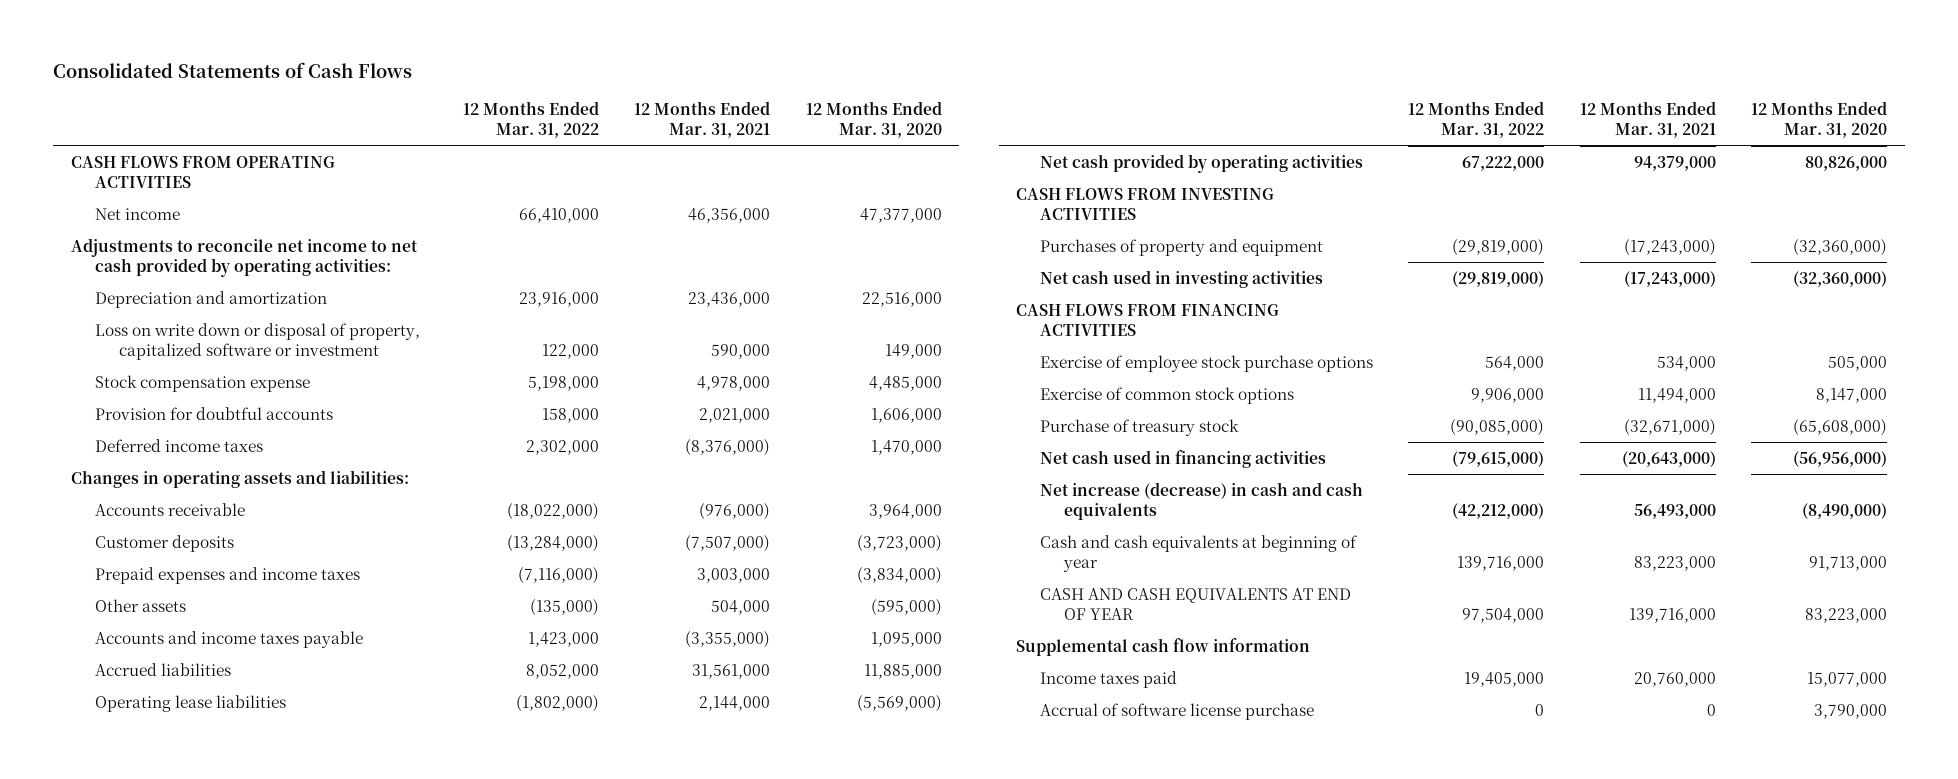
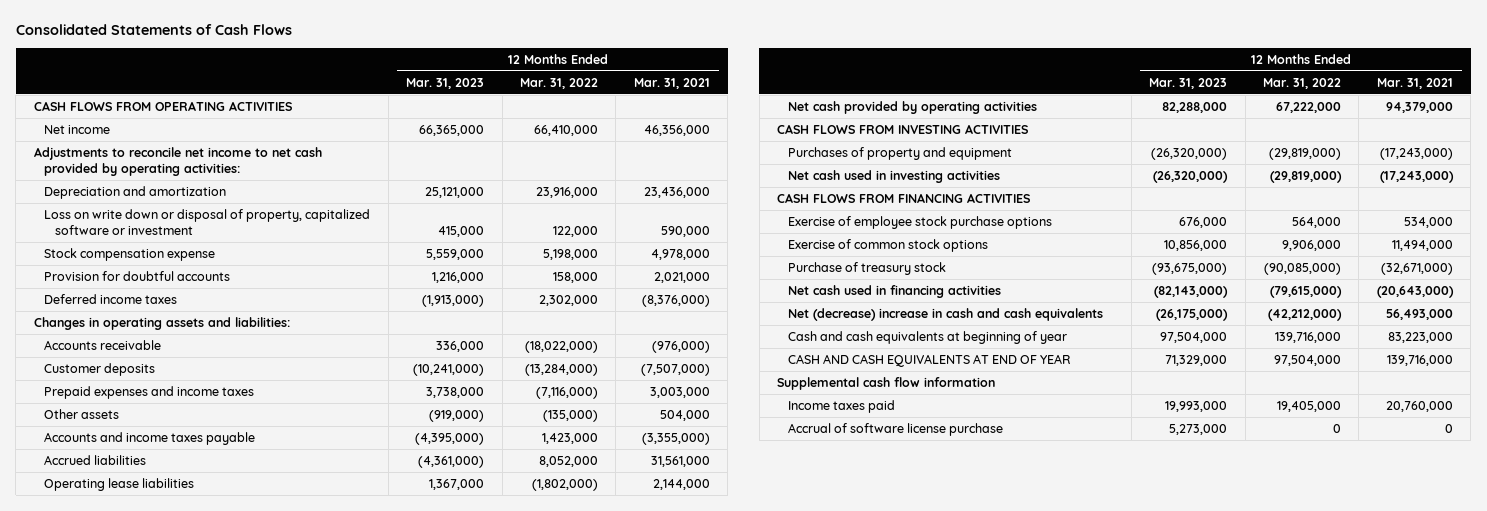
[805,101,942,139] 12 Months Ended Mar. 31, 2020 -> none
none -> [406,77,485,89] Mar. 31, 2023
[1039,481,1363,520] Net increase (decrease) in cash and cash equivalents -> [787,307,1103,321] Net (decrease) increase in cash and cash equivalents

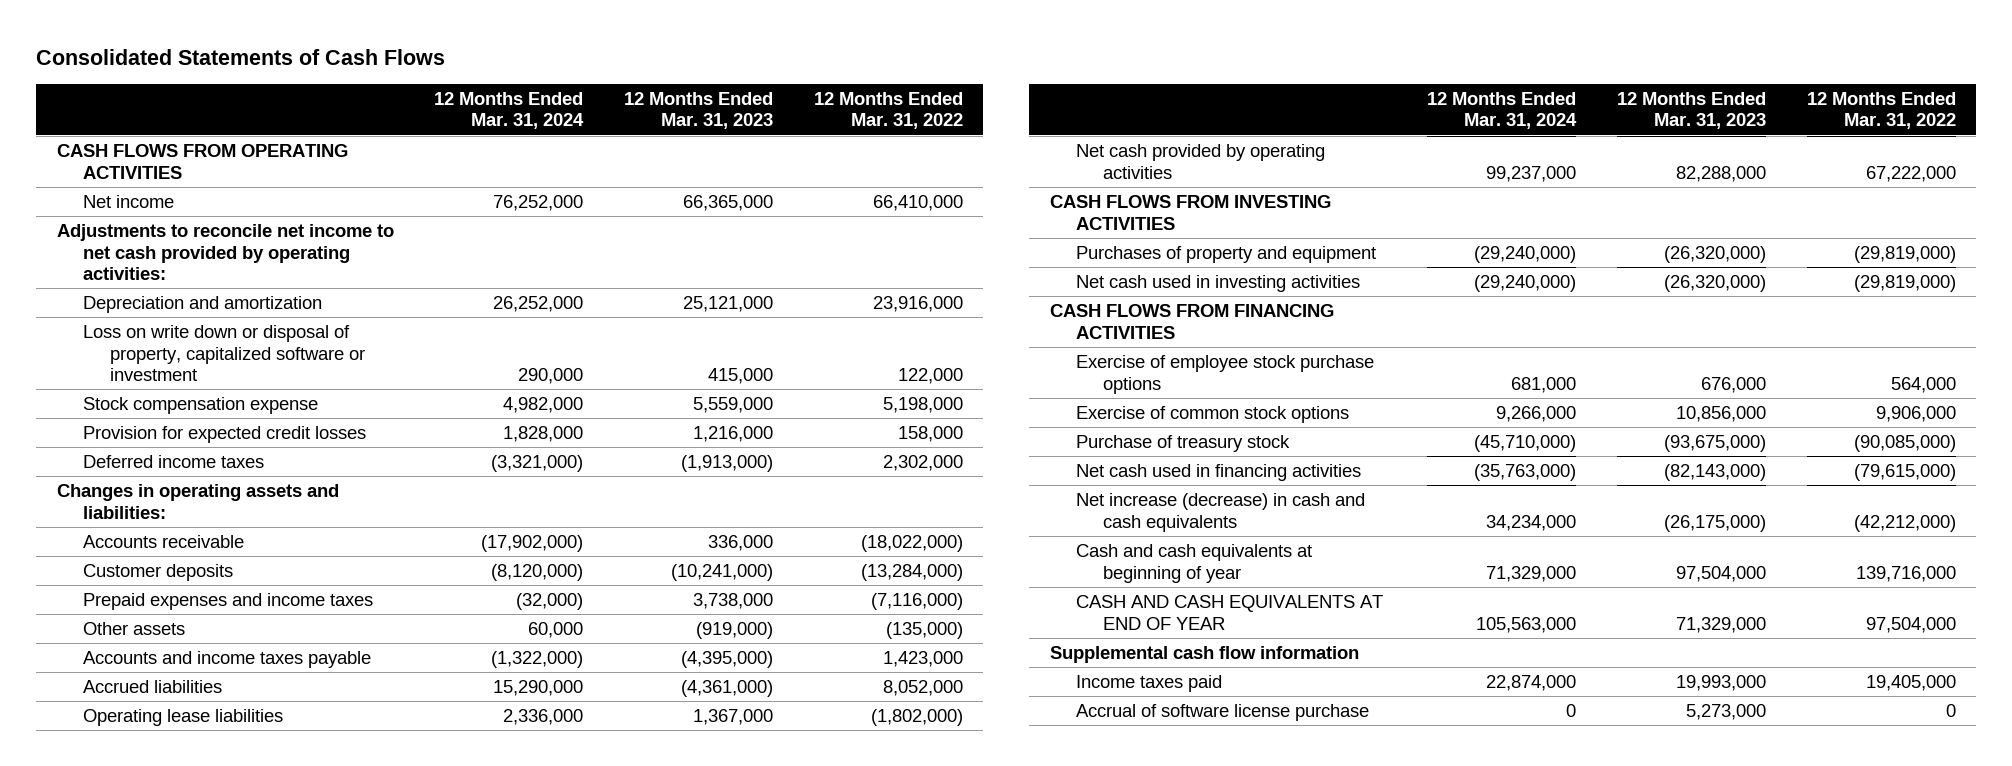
[633,77,710,89] Mar. 31, 2021 -> none
none -> [434,91,585,130] 12 Months Ended Mar. 31, 2024
[44,270,231,281] Provision for doubtful accounts -> [83,425,367,443] Provision for expected credit losses
[787,307,1103,321] Net (decrease) increase in cash and cash equivalents -> [1076,492,1366,532] Net increase (decrease) in cash and cash equivalents

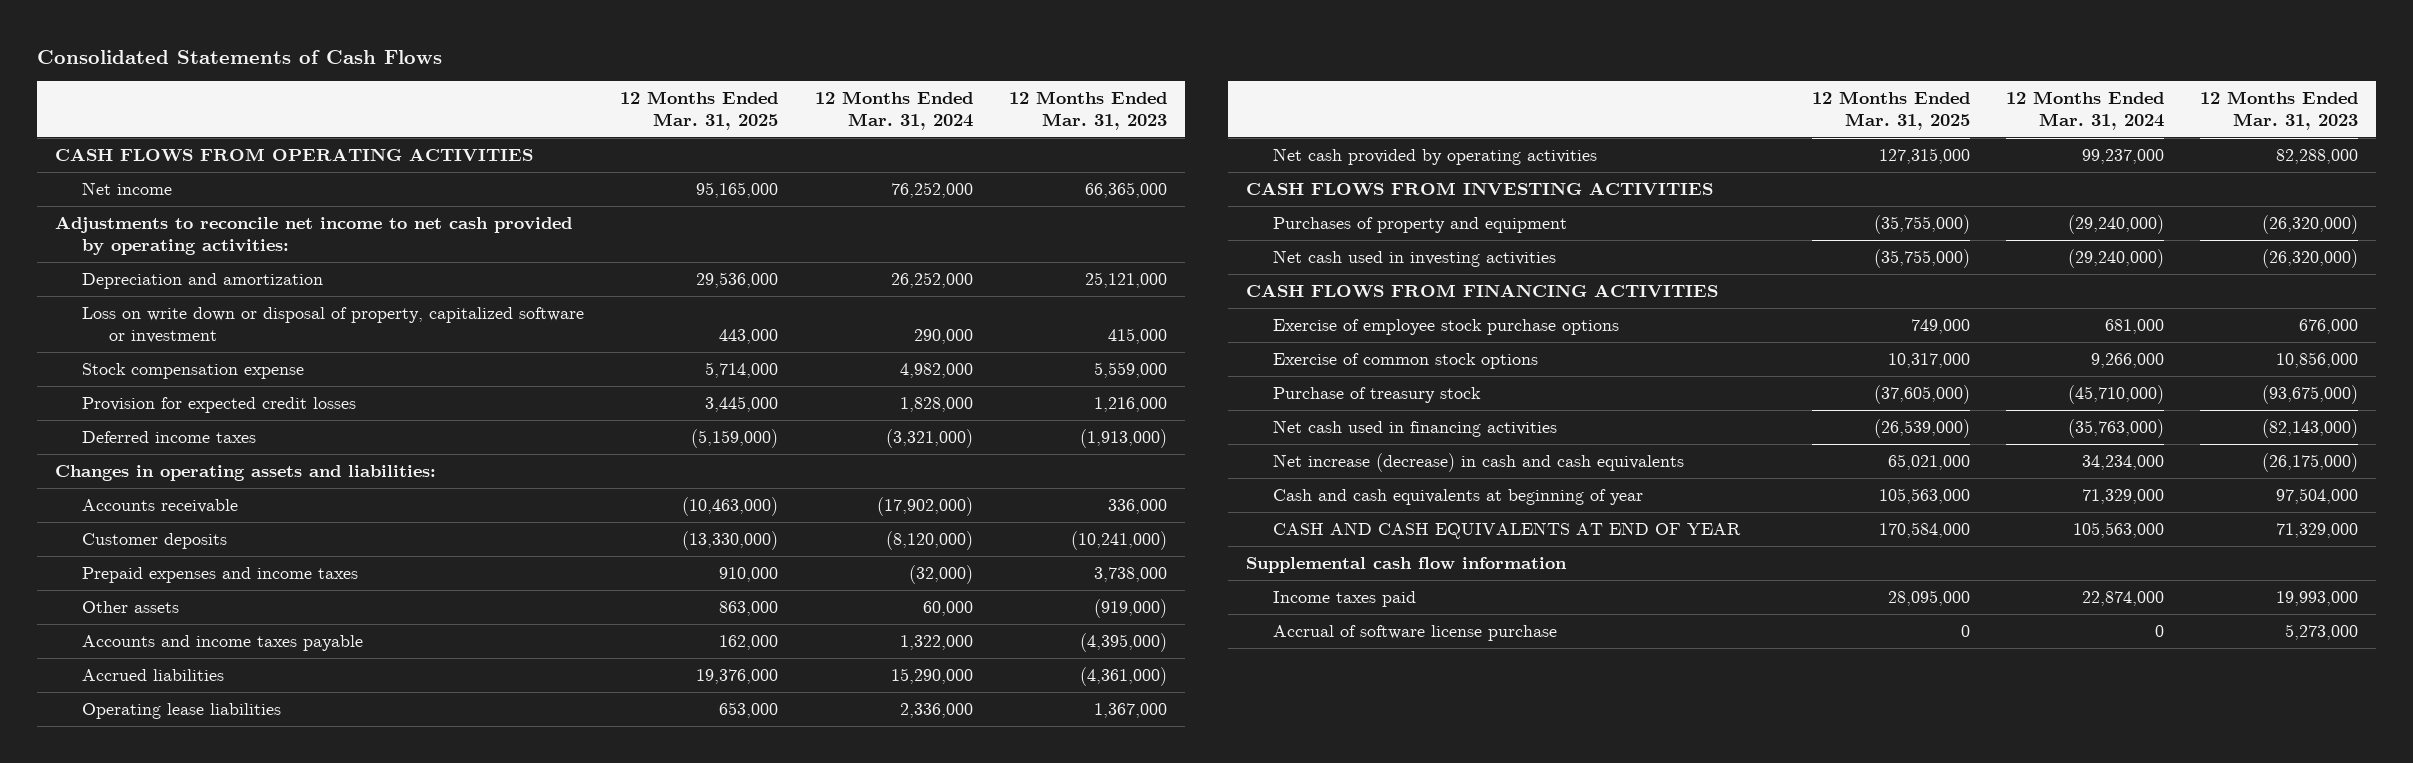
[813,91,963,130] 12 Months Ended Mar. 31, 2022 -> none
none -> [620,90,779,130] 12 Months Ended Mar. 31, 2025
[491,650,584,668] (1,322,000) -> [899,634,973,650] 1,322,000

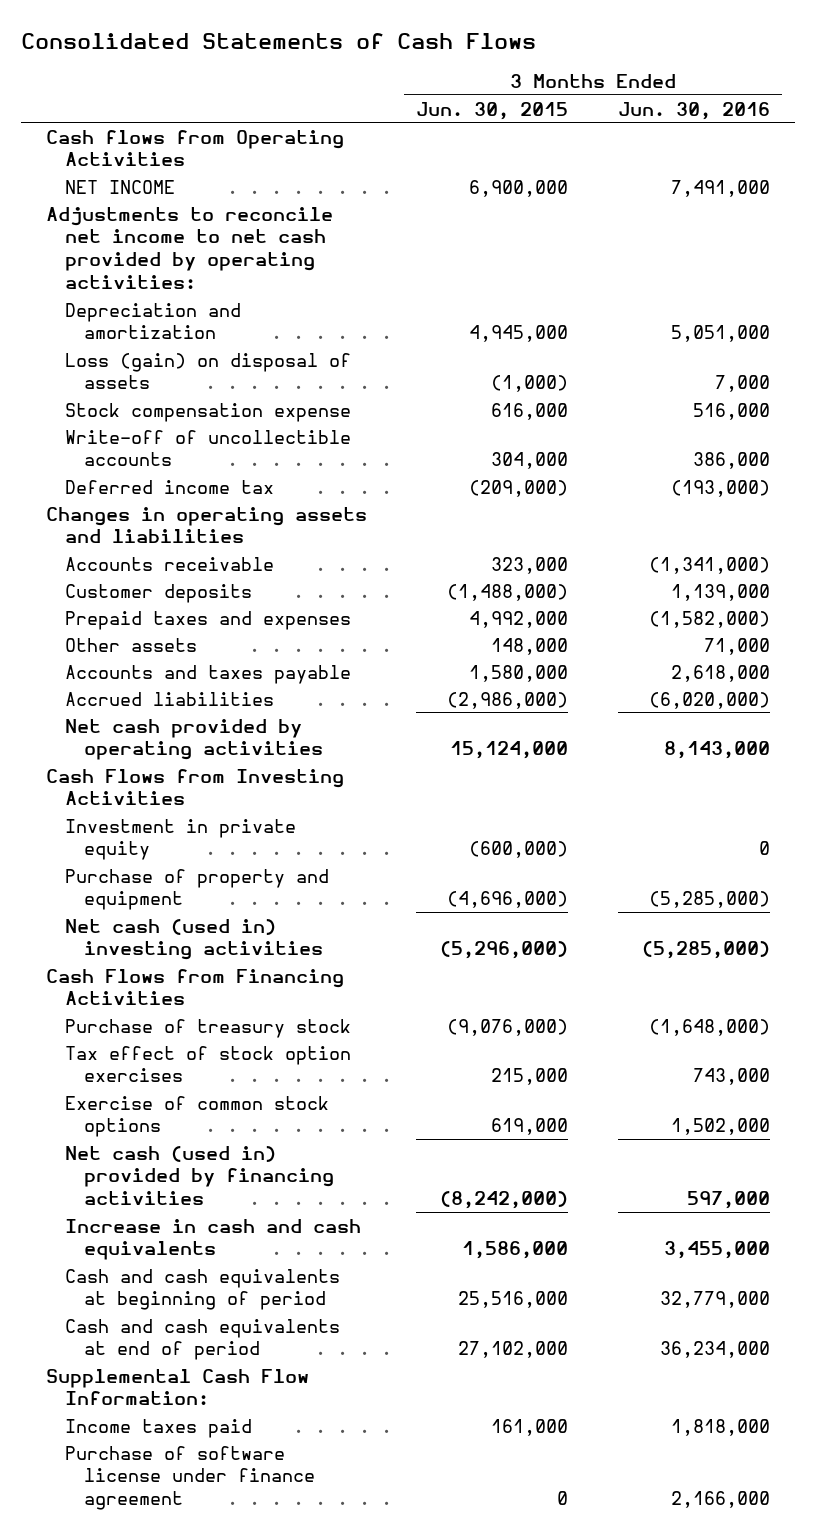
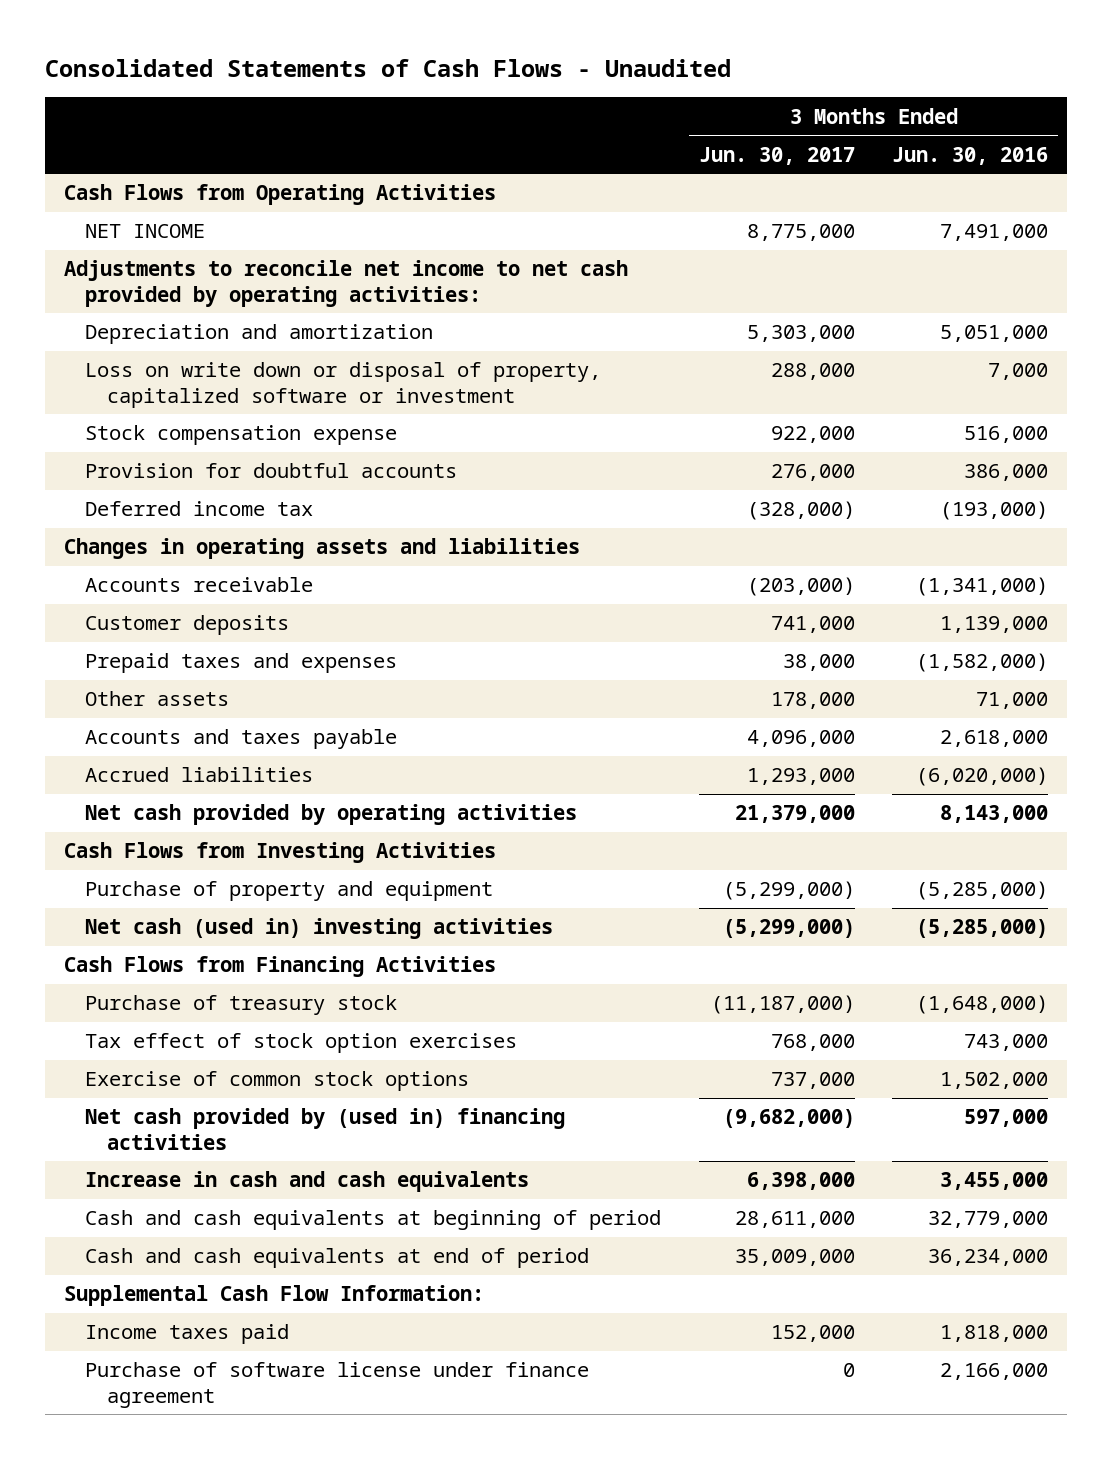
[21,33,537,50] Consolidated Statements of Cash Flows -> [44,58,731,77] Consolidated Statements of Cash Flows - Unaudited
[416,101,569,120] Jun. 30, 2015 -> none
none -> [698,146,855,165] Jun. 30, 2017
[45,129,344,167] Cash flows from Operating Activities -> [63,184,496,206] Cash Flows from Operating Activities
[64,352,351,390] Loss (gain) on disposal of assets -> [85,362,602,408] Loss on write down or disposal of property, capitalized software or investment
[64,429,351,467] Write-off of uncollectible accounts -> [85,463,458,479] Provision for doubtful accounts
[64,818,296,861] Investment in private equity -> none
[64,1145,334,1206] Net cash (used in) provided by financing activities -> [85,1108,566,1150] Net cash provided by (used in) financing activities

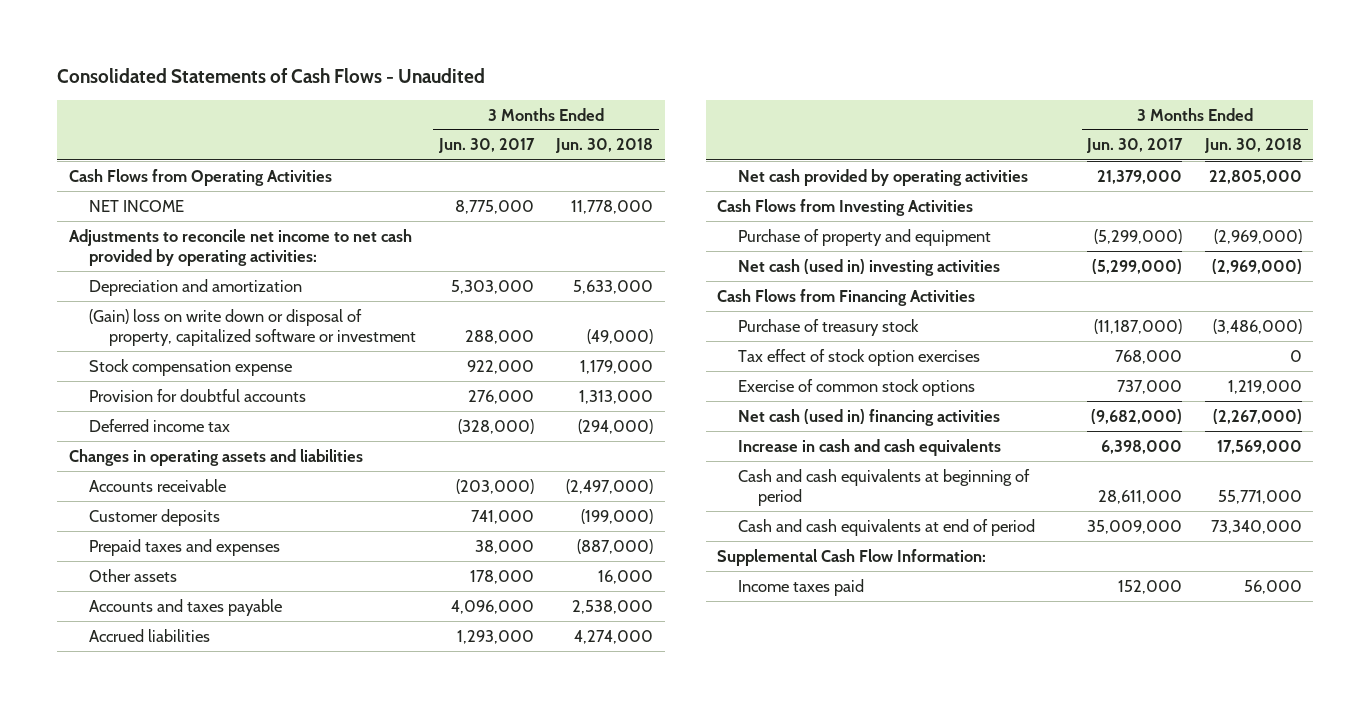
[892,146,1049,165] Jun. 30, 2016 -> none
none -> [555,138,654,154] Jun. 30, 2018
[85,362,602,408] Loss on write down or disposal of property, capitalized software or investment -> [88,308,417,347] (Gain) loss on write down or disposal of property, capitalized software or investment
[85,1108,566,1150] Net cash provided by (used in) financing activities -> [737,408,1000,426] Net cash (used in) financing activities
[85,1362,590,1408] Purchase of software license under finance agreement -> none

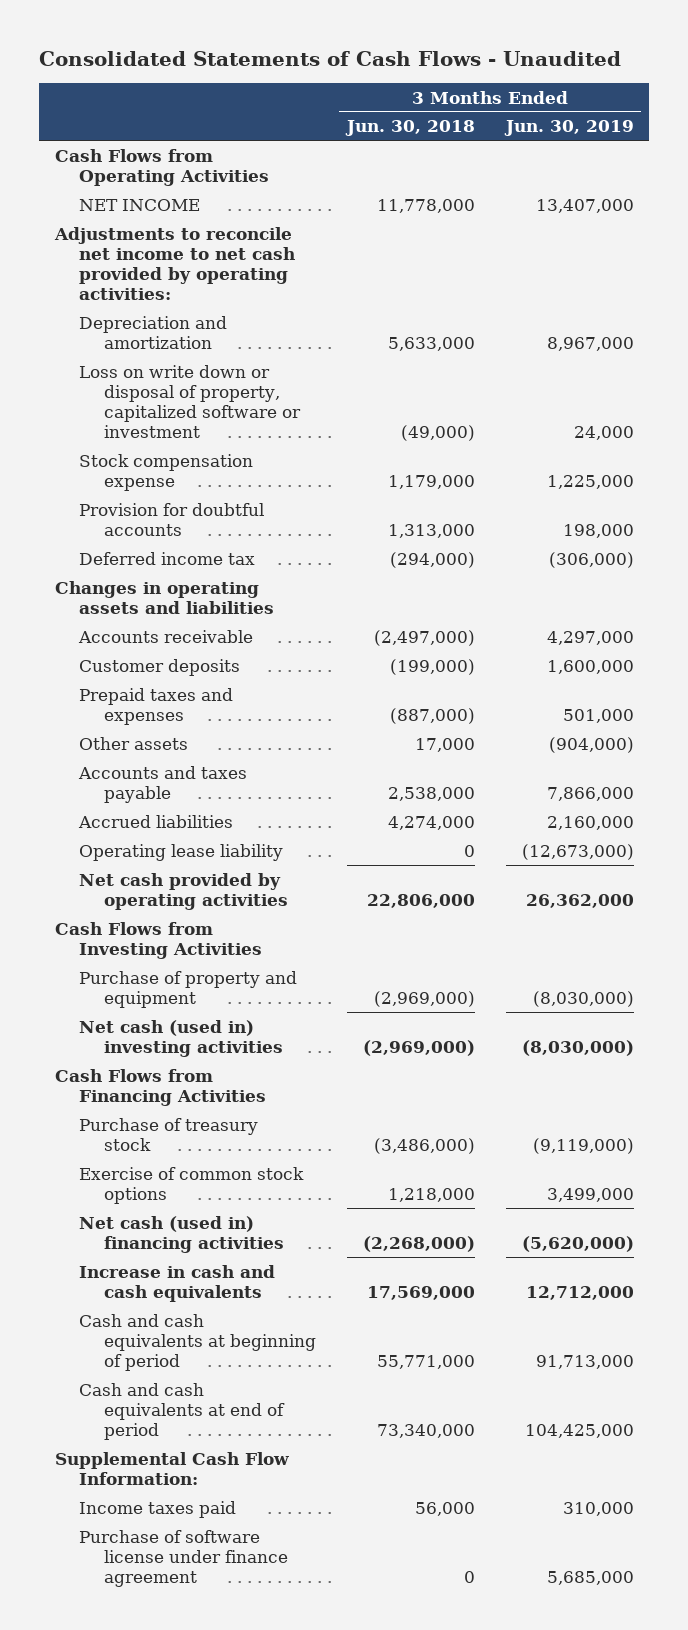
[437,138,535,154] Jun. 30, 2017 -> none
none -> [503,120,634,137] Jun. 30, 2019
[88,308,417,347] (Gain) loss on write down or disposal of property, capitalized software or investment -> [79,364,302,439] Loss on write down or disposal of property, capitalized software or investment
[598,569,654,584] 16,000 -> [414,737,475,752] 17,000
none -> [79,843,284,861] Operating lease liability
[1208,169,1302,184] 22,805,000 -> [366,893,475,908] 22,806,000
[737,348,980,366] Tax effect of stock option exercises -> none
[1227,379,1302,394] 1,219,000 -> [387,1187,475,1202] 1,218,000
[1212,408,1302,424] (2,267,000) -> [362,1235,475,1252] (2,268,000)
none -> [79,1529,289,1588] Purchase of software license under finance agreement

